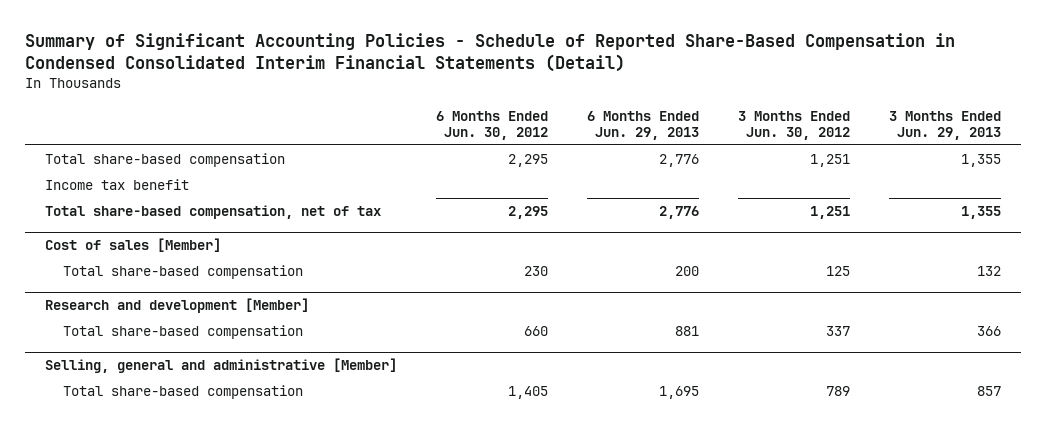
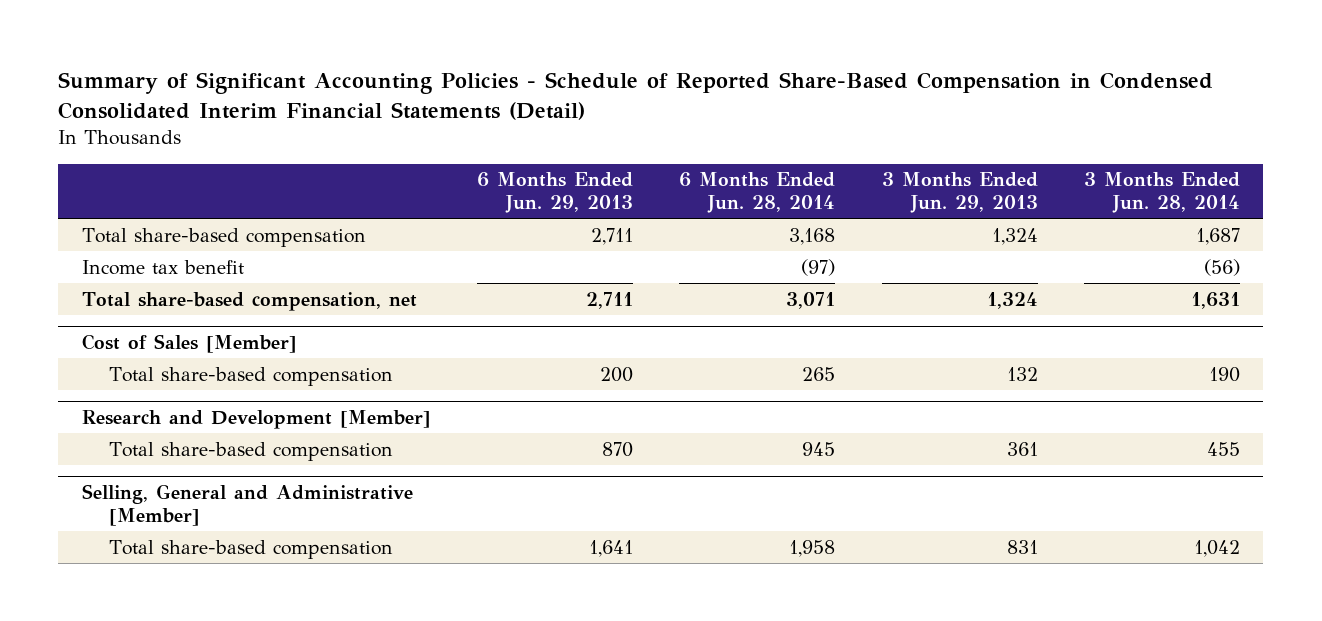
[435,110,548,141] 6 Months Ended Jun. 30, 2012 -> none
[737,110,850,141] 3 Months Ended Jun. 30, 2012 -> none
none -> [679,172,836,214] 6 Months Ended Jun. 28, 2014
none -> [1084,172,1241,214] 3 Months Ended Jun. 28, 2014
[658,154,699,168] 2,776 -> [590,227,633,245] 2,711
[961,154,1002,168] 1,355 -> [991,227,1038,245] 1,324
[44,205,381,220] Total share-based compensation, net of tax -> [81,291,417,311] Total share-based compensation, net
[658,206,699,220] 2,776 -> [585,291,633,309] 2,711
[961,206,1002,220] 1,355 -> [986,291,1038,309] 1,324
[44,238,221,253] Cost of sales [Member] -> [81,333,297,353] Cost of Sales [Member]
[44,298,309,314] Research and development [Member] -> [81,409,431,429] Research and Development [Member]
[674,326,699,337] 881 -> [601,441,633,457] 870
[977,326,1002,337] 366 -> [1006,441,1038,456] 361
[44,358,397,374] Selling, general and administrative [Member] -> [81,483,413,526] Selling, General and Administrative [Member]
[658,386,699,400] 1,695 -> [588,539,633,557] 1,641
[977,386,1002,397] 857 -> [1006,539,1038,554] 831

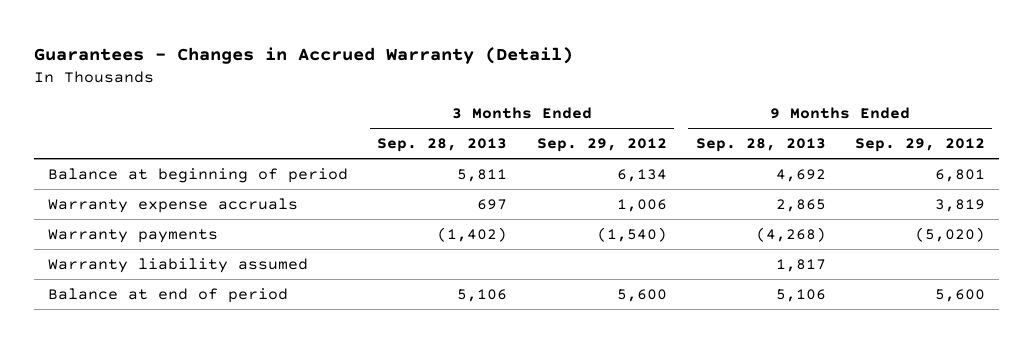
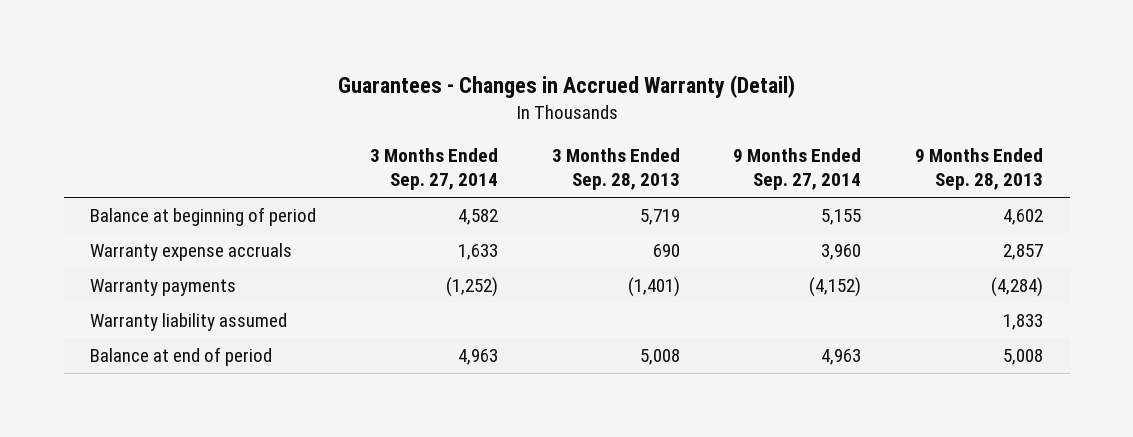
[536,138,667,153] Sep. 29, 2012 -> none
[854,138,985,153] Sep. 29, 2012 -> none
none -> [370,148,499,191] 3 Months Ended Sep. 27, 2014
none -> [733,148,862,191] 9 Months Ended Sep. 27, 2014
[457,168,508,182] 5,811 -> [639,209,680,226] 5,719
[775,168,826,182] 4,692 -> [1003,209,1044,226] 4,602
[477,198,508,210] 697 -> [652,244,680,258] 690
[775,198,826,212] 2,865 -> [1003,244,1044,261] 2,857
[437,226,508,242] (1,402) -> [627,277,680,298] (1,401)
[755,226,826,242] (4,268) -> [991,277,1044,298] (4,284)
[775,258,826,272] 1,817 -> [1003,314,1044,331] 1,833
[457,288,508,302] 5,106 -> [639,349,680,366] 5,008
[775,288,826,302] 5,106 -> [1003,349,1044,366] 5,008

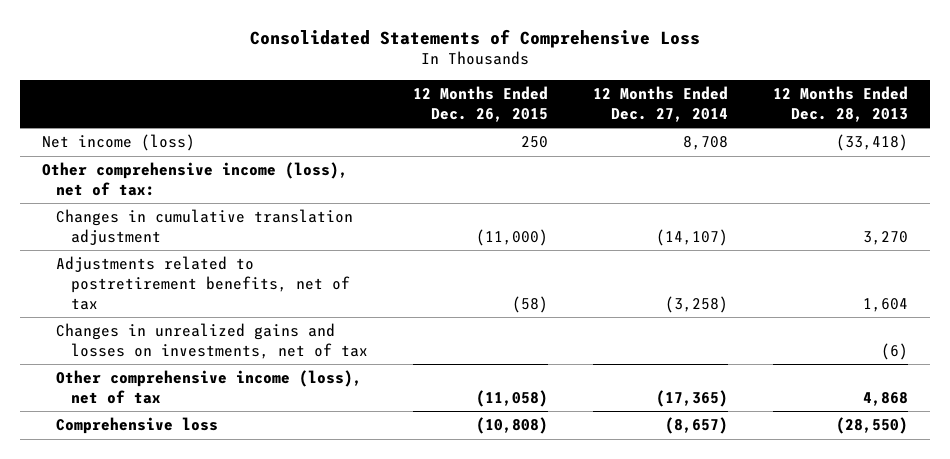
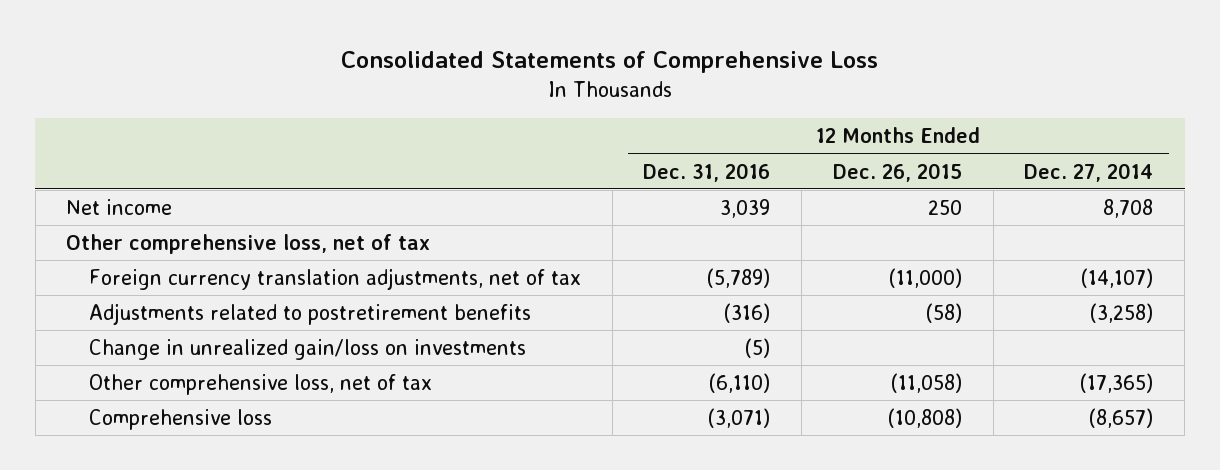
[772,85,908,122] 12 Months Ended Dec. 28, 2013 -> none
none -> [643,162,771,182] Dec. 31, 2016
[42,134,196,152] Net income (loss) -> [66,198,173,215] Net income
[42,162,349,196] Other comprehensive income (loss), net of tax: -> [66,233,431,254] Other comprehensive loss, net of tax
[56,209,354,245] Changes in cumulative translation adjustment -> [88,267,581,290] Foreign currency translation adjustments, net of tax
[56,256,350,310] Adjustments related to postretirement benefits, net of tax -> [88,302,531,325] Adjustments related to postretirement benefits
[56,323,368,359] Changes in unrealized gains and losses on investments, net of tax -> [88,338,526,360] Change in unrealized gain/loss on investments
[56,370,363,404] Other comprehensive income (loss), net of tax -> [88,373,432,395] Other comprehensive loss, net of tax

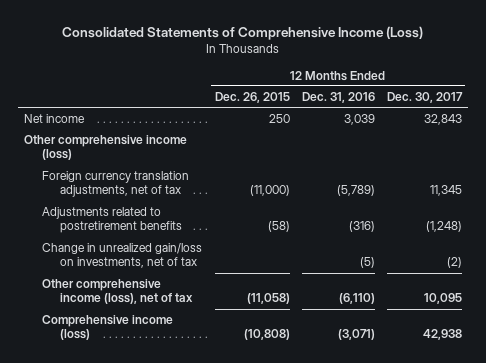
[340,51,878,74] Consolidated Statements of Comprehensive Loss -> [62,25,424,40] Consolidated Statements of Comprehensive Income (Loss)
[1024,162,1154,182] Dec. 27, 2014 -> none
none -> [386,91,463,103] Dec. 30, 2017
[66,233,431,254] Other comprehensive loss, net of tax -> [24,135,188,161] Other comprehensive income (loss)
[88,338,526,360] Change in unrealized gain/loss on investments -> [42,243,203,269] Change in unrealized gain/loss on investments, net of tax
[88,373,432,395] Other comprehensive loss, net of tax -> [42,279,194,305] Other comprehensive income (loss), net of tax
[88,408,272,430] Comprehensive loss -> [42,315,174,341] Comprehensive income (loss)

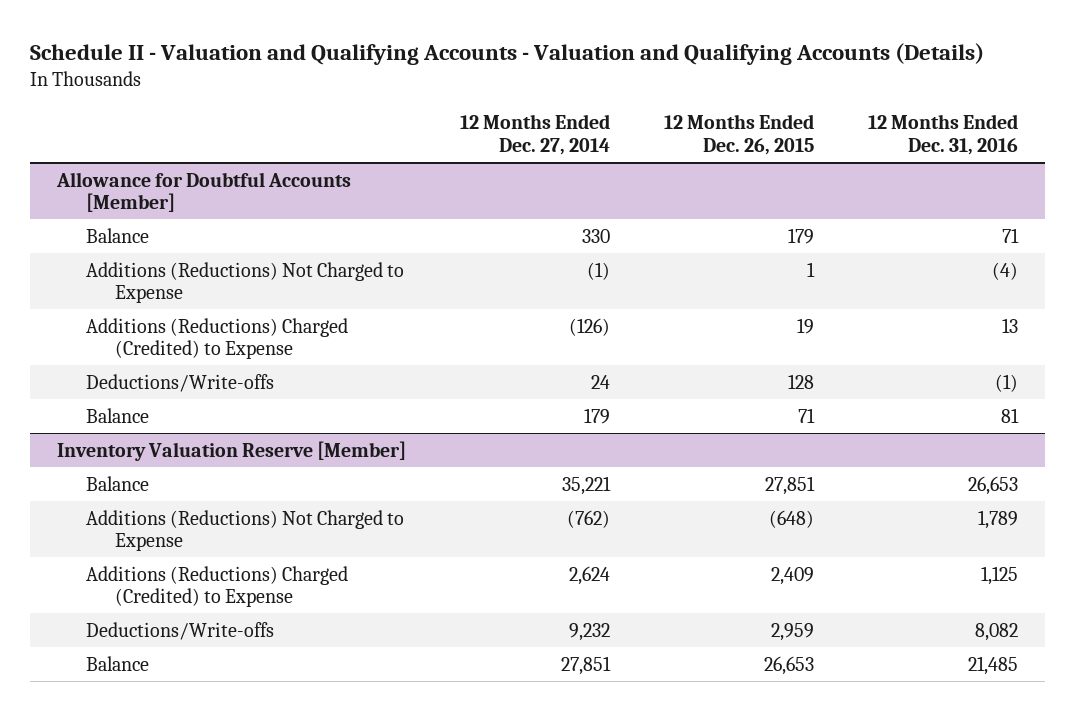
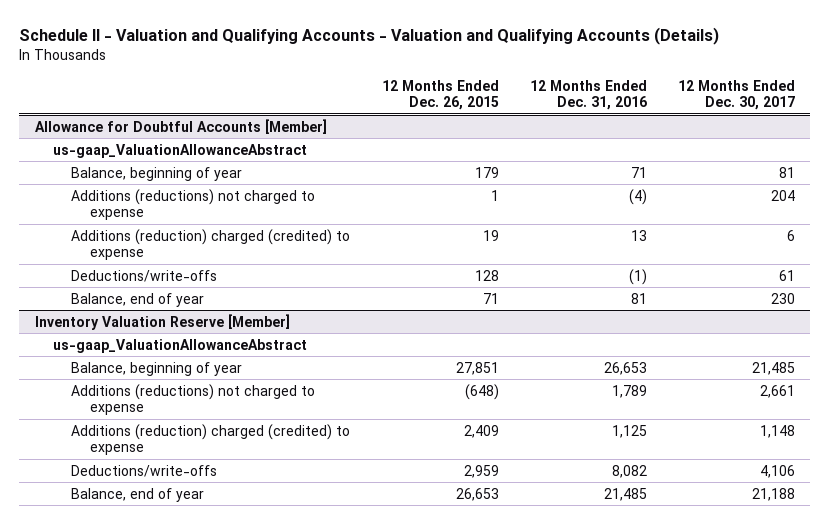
[459,114,610,155] 12 Months Ended Dec. 27, 2014 -> none
none -> [677,79,795,111] 12 Months Ended Dec. 30, 2017
none -> [53,143,308,158] us-gaap_ValuationAllowanceAbstract
[86,227,150,243] Balance -> [71,166,243,181] Balance, beginning of year
[86,261,405,304] Additions (Reductions) Not Charged to Expense -> [71,188,316,220] Additions (reductions) not charged to expense
[86,317,349,360] Additions (Reductions) Charged (Credited) to Expense -> [71,228,351,260] Additions (reduction) charged (credited) to expense
[86,373,275,392] Deductions/Write-offs -> [71,269,218,282] Deductions/write-offs
[86,407,150,423] Balance -> [71,292,205,307] Balance, end of year
none -> [53,338,308,353] us-gaap_ValuationAllowanceAbstract
[86,475,150,491] Balance -> [71,361,243,376] Balance, beginning of year
[86,509,405,552] Additions (Reductions) Not Charged to Expense -> [71,383,316,415] Additions (reductions) not charged to expense
[86,565,349,608] Additions (Reductions) Charged (Credited) to Expense -> [71,423,351,455] Additions (reduction) charged (credited) to expense
[86,621,275,640] Deductions/Write-offs -> [71,464,218,477] Deductions/write-offs
[86,655,150,671] Balance -> [71,487,205,502] Balance, end of year

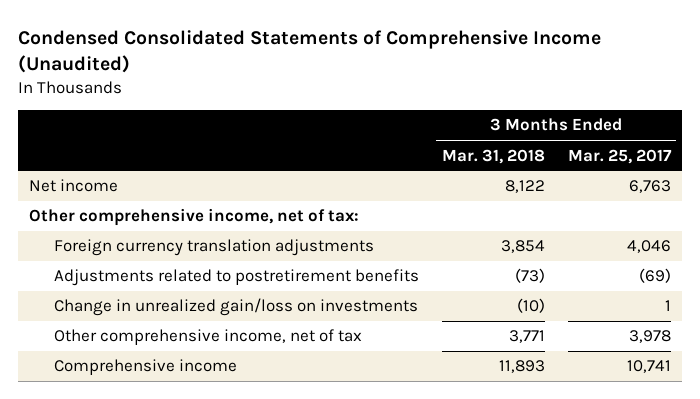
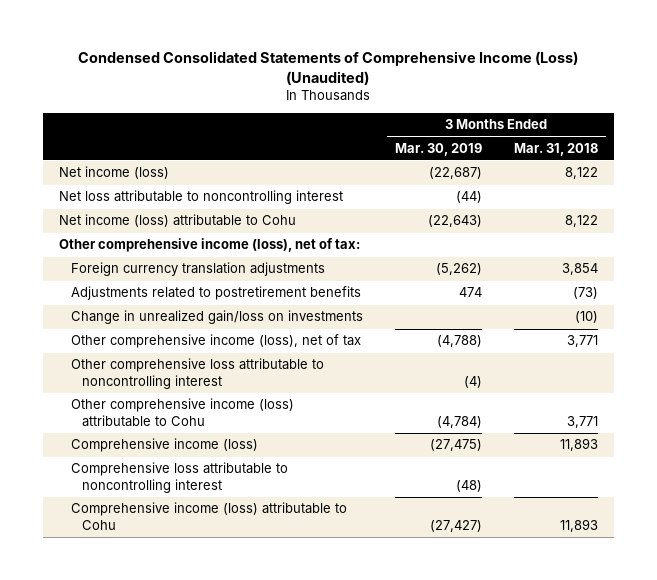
[17,29,601,74] Condensed Consolidated Statements of Comprehensive Income (Unaudited) -> [78,50,579,85] Condensed Consolidated Statements of Comprehensive Income (Loss) (Unaudited)
[567,148,672,164] Mar. 25, 2017 -> none
none -> [394,142,482,156] Mar. 30, 2019
none -> [58,166,169,180] Net income (loss)
none -> [58,190,343,205] Net loss attributable to noncontrolling interest
[28,179,118,193] Net income -> [58,214,296,228] Net income (loss) attributable to Cohu
[28,208,359,227] Other comprehensive income, net of tax: -> [58,238,360,253] Other comprehensive income (loss), net of tax:
none -> [70,334,361,349] Other comprehensive income (loss), net of tax
none -> [70,358,324,389] Other comprehensive loss attributable to noncontrolling interest
[54,329,363,346] Other comprehensive income, net of tax -> [70,398,294,427] Other comprehensive income (loss) attributable to Cohu
none -> [70,438,258,453] Comprehensive income (loss)
none -> [70,462,288,493] Comprehensive loss attributable to noncontrolling interest
[54,359,238,376] Comprehensive income -> [70,502,347,530] Comprehensive income (loss) attributable to Cohu

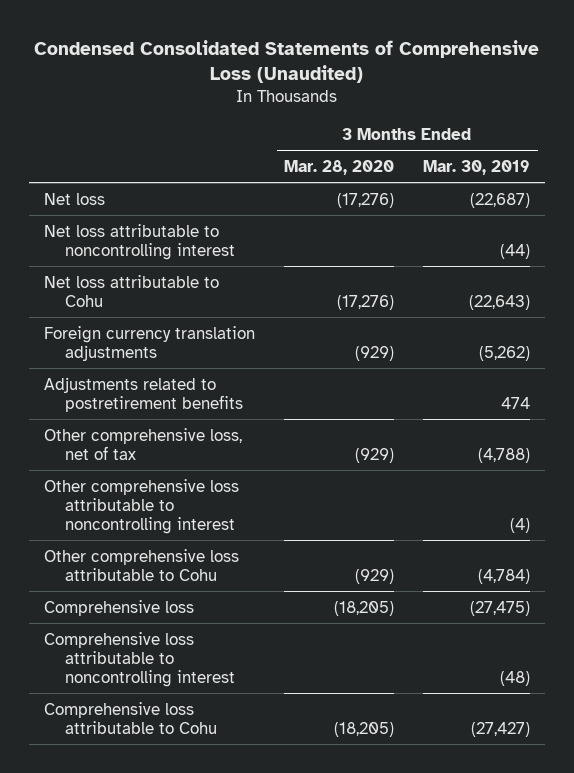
[78,50,579,85] Condensed Consolidated Statements of Comprehensive Income (Loss) (Unaudited) -> [34,39,540,83] Condensed Consolidated Statements of Comprehensive Loss (Unaudited)
[513,142,598,156] Mar. 31, 2018 -> none
none -> [284,159,395,175] Mar. 28, 2020
[58,166,169,180] Net income (loss) -> [43,192,105,205] Net loss
[58,238,360,253] Other comprehensive income (loss), net of tax: -> none
[58,214,296,228] Net income (loss) attributable to Cohu -> [43,274,219,307] Net loss attributable to Cohu
[70,310,363,325] Change in unrealized gain/loss on investments -> none
[70,334,361,349] Other comprehensive income (loss), net of tax -> [43,427,242,460] Other comprehensive loss, net of tax
[70,398,294,427] Other comprehensive income (loss) attributable to Cohu -> [43,548,239,581] Other comprehensive loss attributable to Cohu
[70,438,258,453] Comprehensive income (loss) -> [43,599,194,616] Comprehensive loss
[70,502,347,530] Comprehensive income (loss) attributable to Cohu -> [43,701,217,734] Comprehensive loss attributable to Cohu

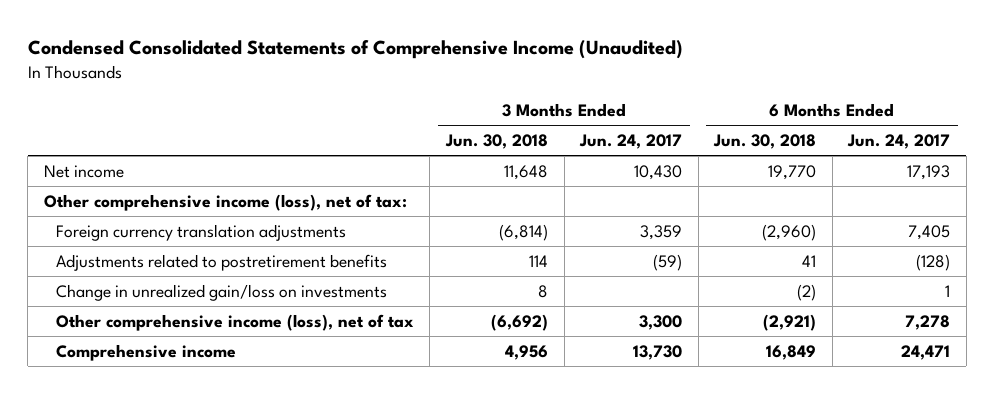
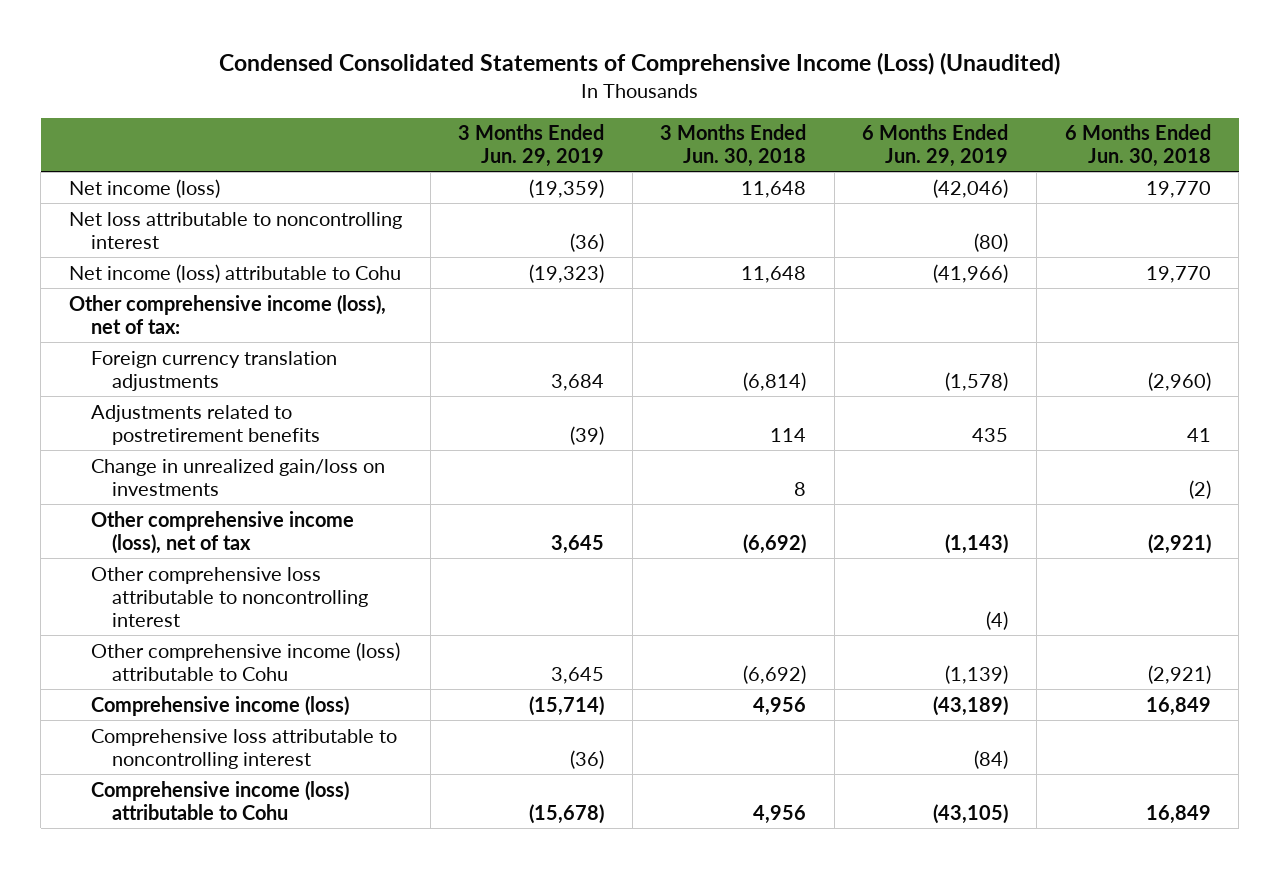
[27,40,683,60] Condensed Consolidated Statements of Comprehensive Income (Unaudited) -> [218,52,1060,76] Condensed Consolidated Statements of Comprehensive Income (Loss) (Unaudited)
[579,133,683,149] Jun. 24, 2017 -> none
[847,133,951,149] Jun. 24, 2017 -> none
none -> [458,124,605,168] 3 Months Ended Jun. 29, 2019
none -> [862,124,1009,168] 6 Months Ended Jun. 29, 2019
none -> [69,178,221,198] Net income (loss)
none -> [69,211,403,249] Net loss attributable to noncontrolling interest
[43,164,124,178] Net income -> [69,263,402,283] Net income (loss) attributable to Cohu
none -> [90,566,369,627] Other comprehensive loss attributable to noncontrolling interest
none -> [90,641,400,681] Other comprehensive income (loss) attributable to Cohu
none -> [90,695,349,716] Comprehensive income (loss)
none -> [90,728,397,769] Comprehensive loss attributable to noncontrolling interest
[55,343,236,361] Comprehensive income -> [90,780,349,820] Comprehensive income (loss) attributable to Cohu

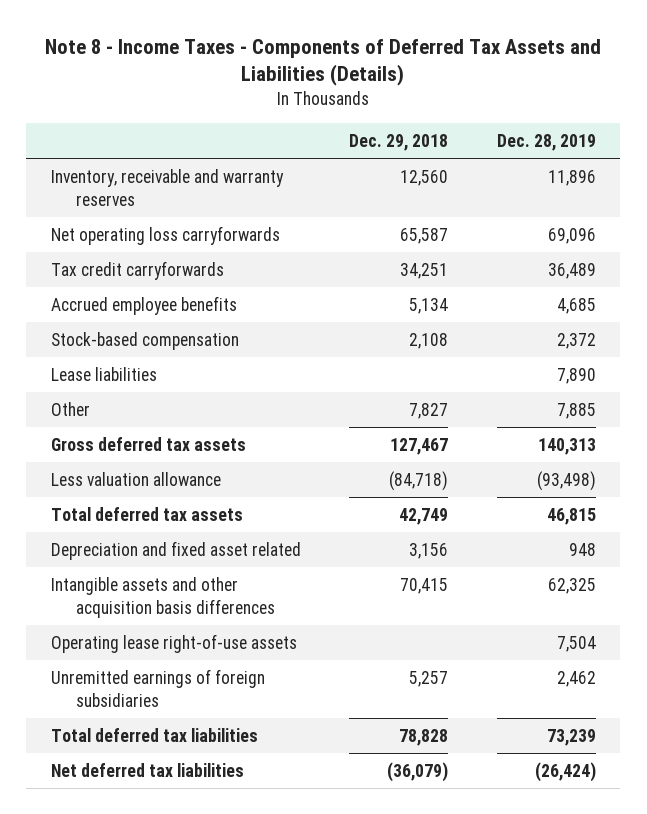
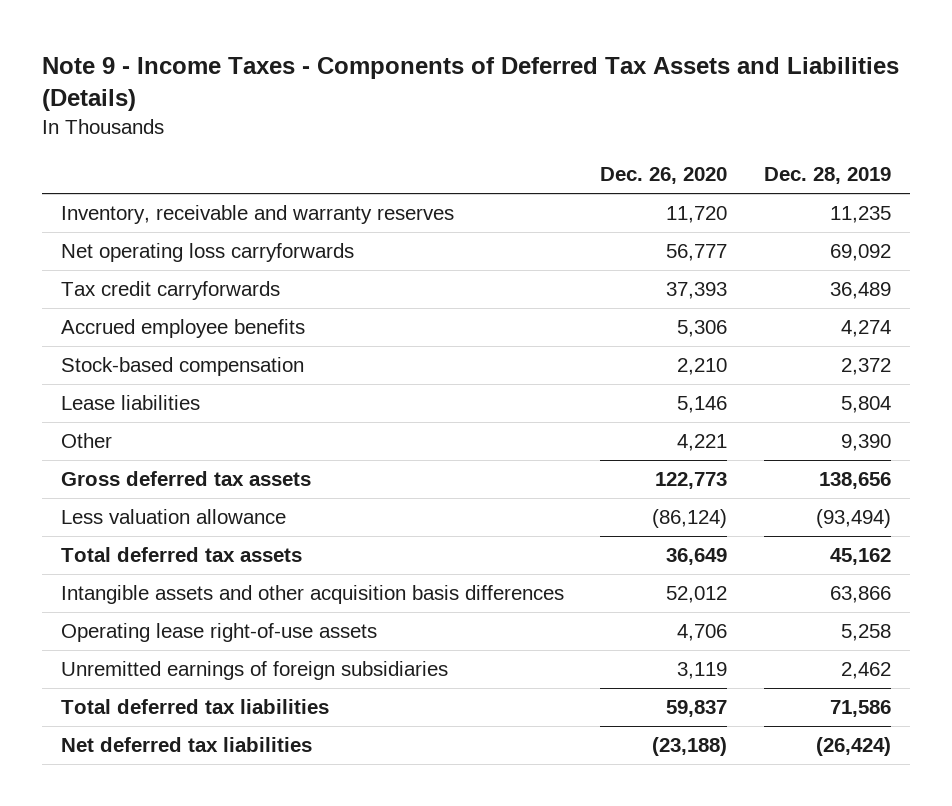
[45,38,602,87] Note 8 - Income Taxes - Components of Deferred Tax Assets and Liabilities (Details) -> [42,57,900,112] Note 9 - Income Taxes - Components of Deferred Tax Assets and Liabilities (Details)
[349,133,449,151] Dec. 29, 2018 -> none
none -> [600,167,728,185] Dec. 26, 2020
[548,169,597,186] 11,896 -> [830,206,892,224] 11,235
[548,227,597,244] 69,096 -> [830,244,892,262] 69,092
[557,297,597,314] 4,685 -> [841,320,892,338] 4,274
[50,540,301,560] Depreciation and fixed asset related -> none
[557,367,597,384] 7,890 -> [841,396,892,414] 5,804
[557,402,597,419] 7,885 -> [841,434,892,452] 9,390
[538,437,597,455] 140,313 -> [819,472,892,490] 138,656
[537,470,597,491] (93,498) -> [816,509,892,529] (93,494)
[547,507,597,525] 46,815 -> [830,548,892,566] 45,162
[548,577,597,594] 62,325 -> [830,586,892,604] 63,866
[557,635,597,652] 7,504 -> [841,624,892,642] 5,258
[547,728,597,746] 73,239 -> [830,700,892,718] 71,586

